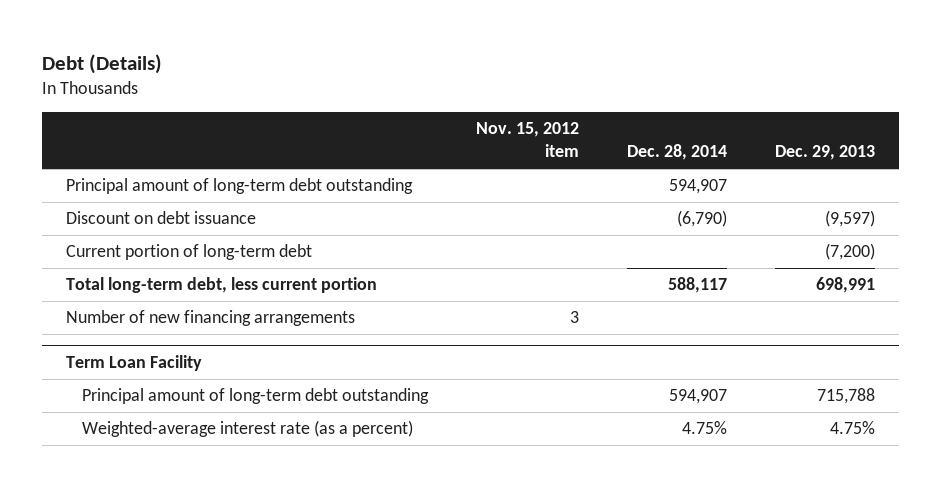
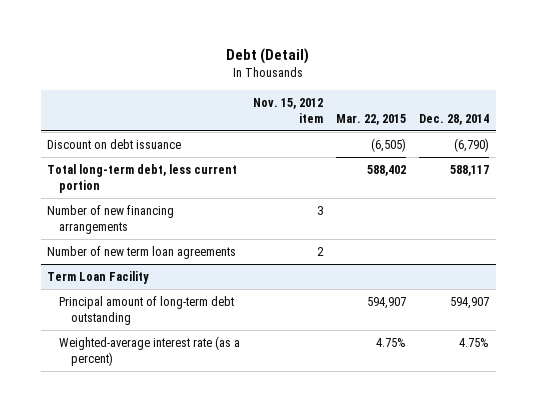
[42,53,163,74] Debt (Details) -> [226,48,310,65] Debt (Detail)
[775,145,876,161] Dec. 29, 2013 -> none
none -> [336,113,407,125] Mar. 22, 2015
[66,178,414,195] Principal amount of long-term debt outstanding -> none
[66,244,313,261] Current portion of long-term debt -> none
none -> [47,245,237,259] Number of new term loan agreements

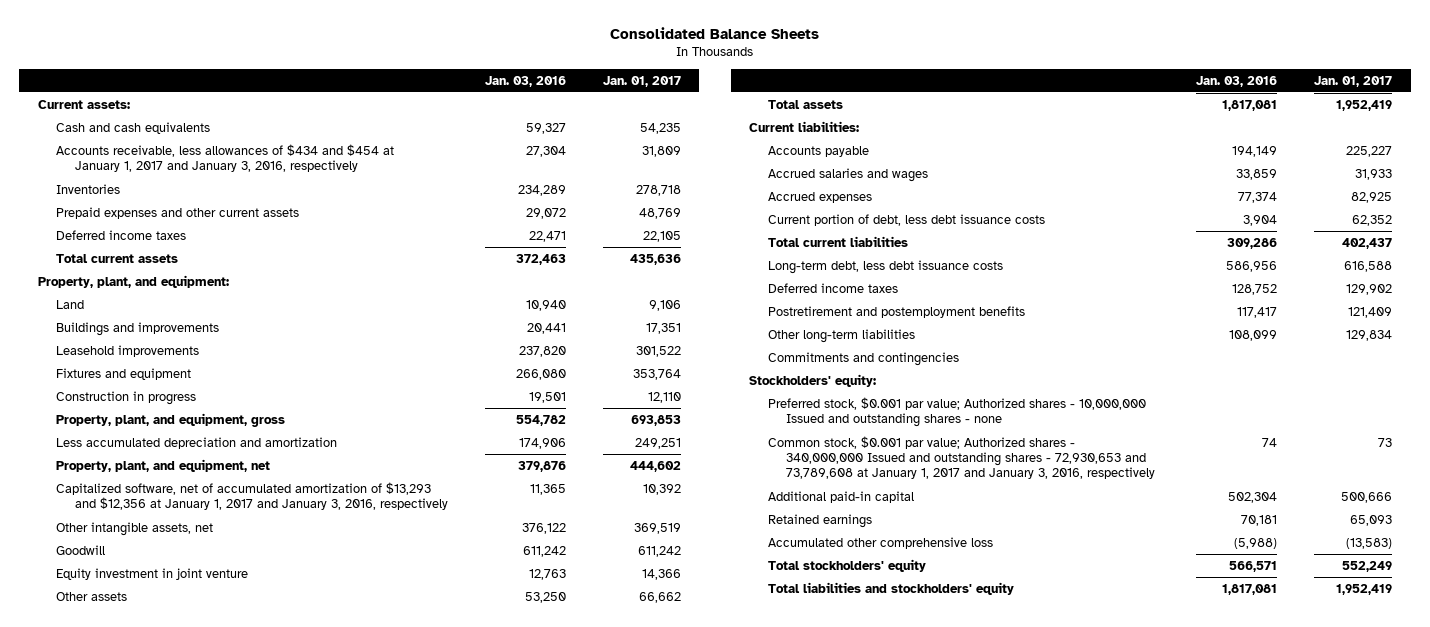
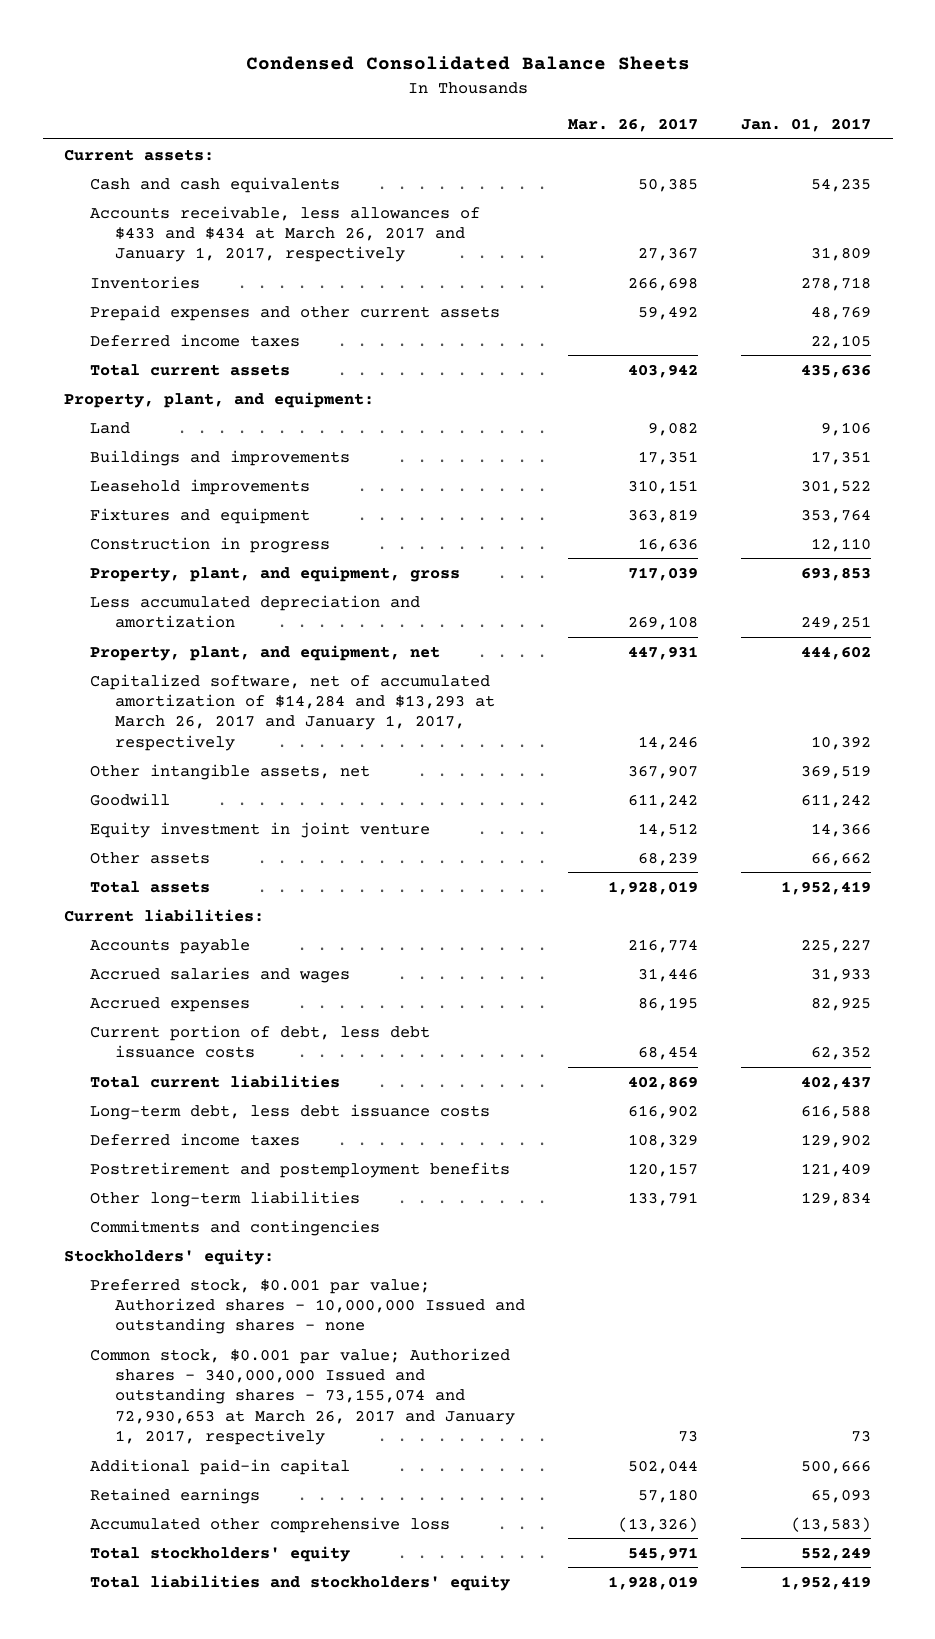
[609,26,819,39] Consolidated Balance Sheets -> [245,56,690,71] Condensed Consolidated Balance Sheets
[484,75,566,87] Jan. 03, 2016 -> none
none -> [568,118,699,133] Mar. 26, 2017
[56,144,395,173] Accounts receivable, less allowances of $434 and $454 at January 1, 2017 and January 3, 2016, respectively -> [89,205,480,263] Accounts receivable, less allowances of $433 and $434 at March 26, 2017 and January 1, 2017, respectively
[56,482,448,511] Capitalized software, net of accumulated amortization of $13,293 and $12,356 at January 1, 2017 and January 3, 2016, respectively -> [89,673,496,751] Capitalized software, net of accumulated amortization of $14,284 and $13,293 at March 26, 2017 and January 1, 2017, respectively
[767,436,1156,480] Common stock, $0.001 par value; Authorized shares - 340,000,000 Issued and outstanding shares - 72,930,653 and 73,789,608 at January 1, 2017 and January 3, 2016, respectively -> [89,1347,516,1446] Common stock, $0.001 par value; Authorized shares - 340,000,000 Issued and outstanding shares - 73,155,074 and 72,930,653 at March 26, 2017 and January 1, 2017, respectively

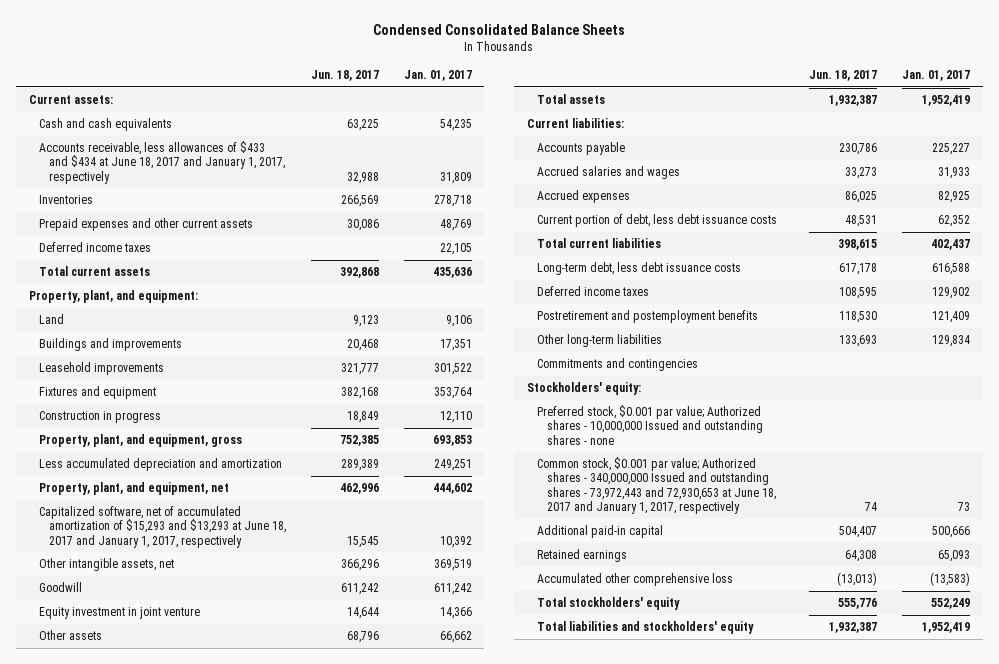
[568,118,699,133] Mar. 26, 2017 -> none
none -> [310,70,379,82] Jun. 18, 2017
[89,205,480,263] Accounts receivable, less allowances of $433 and $434 at March 26, 2017 and January 1, 2017, respectively -> [38,141,286,184] Accounts receivable, less allowances of $433 and $434 at June 18, 2017 and January 1, 2017, respectively
[89,673,496,751] Capitalized software, net of accumulated amortization of $14,284 and $13,293 at March 26, 2017 and January 1, 2017, respectively -> [38,506,287,548] Capitalized software, net of accumulated amortization of $15,293 and $13,293 at June 18, 2017 and January 1, 2017, respectively
[89,1347,516,1446] Common stock, $0.001 par value; Authorized shares - 340,000,000 Issued and outstanding shares - 73,155,074 and 72,930,653 at March 26, 2017 and January 1, 2017, respectively -> [537,457,777,515] Common stock, $0.001 par value; Authorized shares - 340,000,000 Issued and outstanding shares - 73,972,443 and 72,930,653 at June 18, 2017 and January 1, 2017, respectively

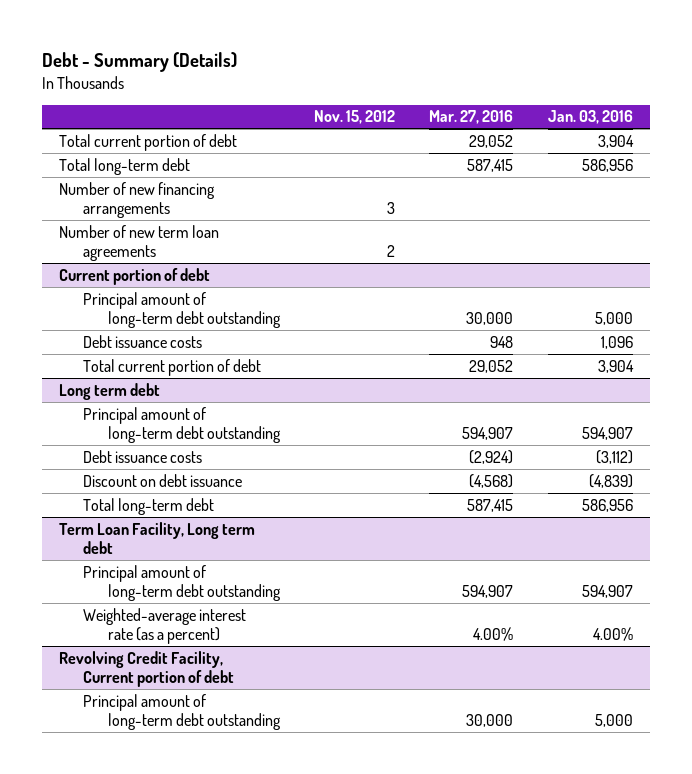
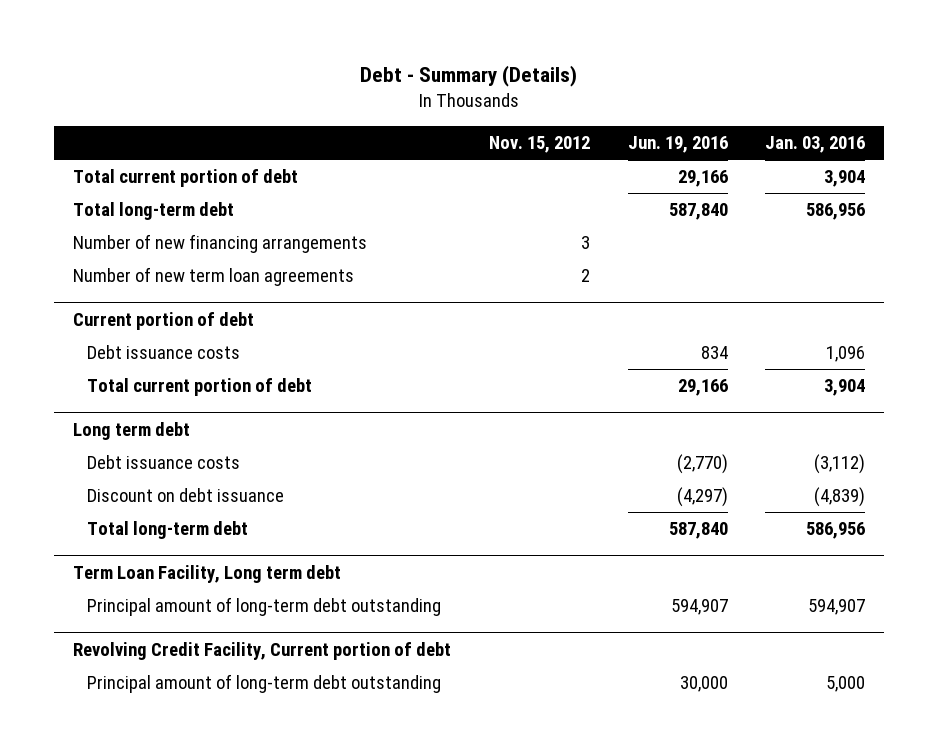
[429,110,514,125] Mar. 27, 2016 -> none
none -> [627,135,728,153] Jun. 19, 2016
[83,291,281,329] Principal amount of long-term debt outstanding -> none
[83,406,281,444] Principal amount of long-term debt outstanding -> none
[83,607,247,645] Weighted-average interest rate (as a percent) -> none

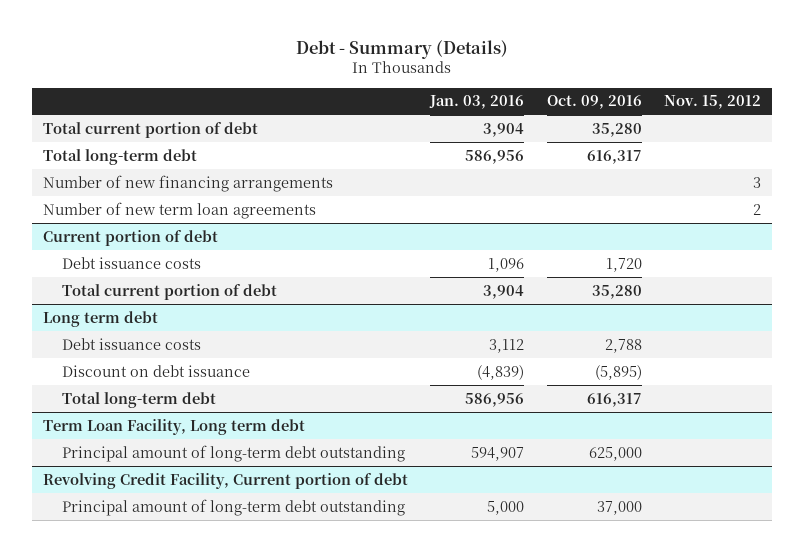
[627,135,728,153] Jun. 19, 2016 -> none
none -> [546,95,642,110] Oct. 09, 2016
[814,454,866,475] (3,112) -> [489,338,525,353] 3,112

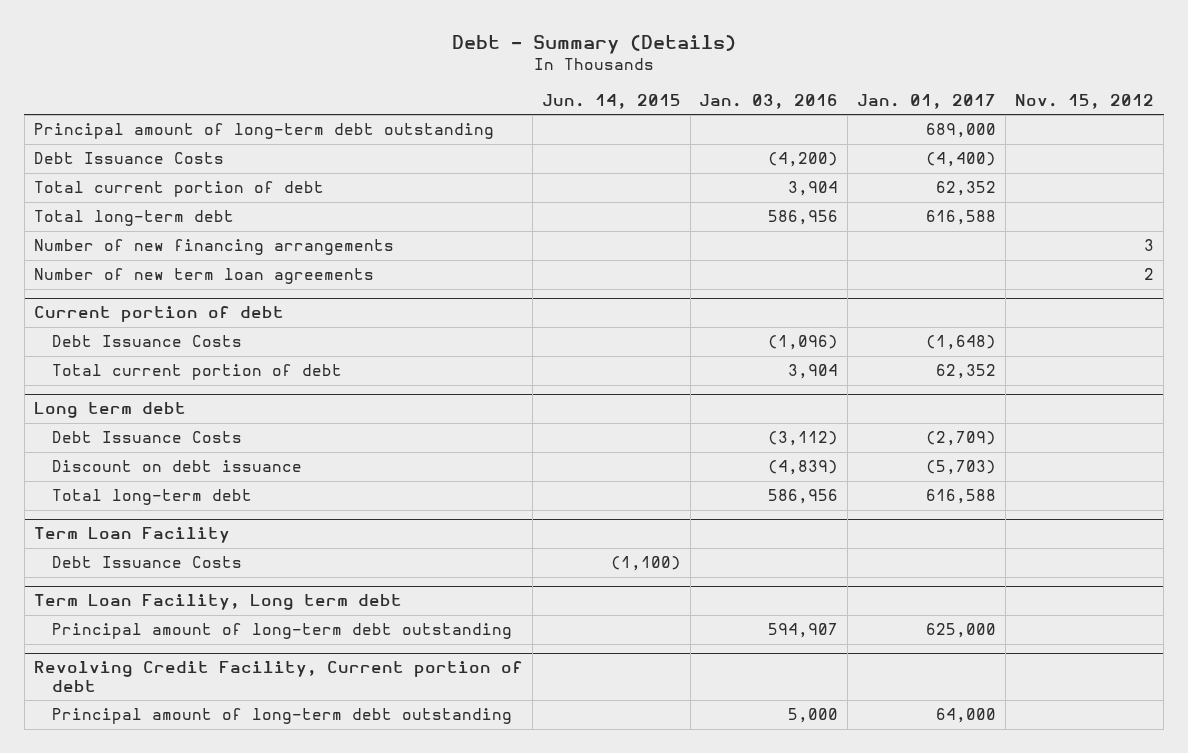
[546,95,642,110] Oct. 09, 2016 -> none
none -> [541,93,681,109] Jun. 14, 2015
none -> [857,93,997,109] Jan. 01, 2017
none -> [33,123,494,140] Principal amount of long-term debt outstanding
none -> [33,152,224,165] Debt Issuance Costs
[61,256,201,269] Debt issuance costs -> [51,335,242,348] Debt Issuance Costs
[488,257,525,272] 1,096 -> [768,335,839,351] (1,096)
[61,337,201,350] Debt issuance costs -> [51,431,242,444] Debt Issuance Costs
[489,338,525,353] 3,112 -> [768,431,839,447] (3,112)
none -> [33,527,230,544] Term Loan Facility
none -> [51,556,242,569] Debt Issuance Costs

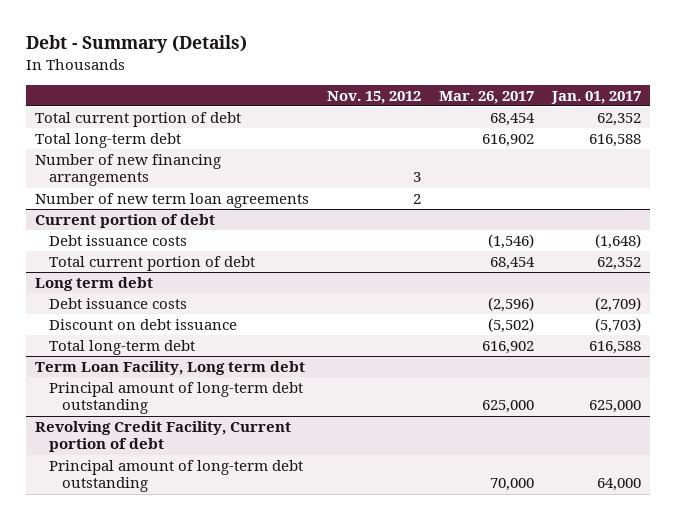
[541,93,681,109] Jun. 14, 2015 -> none
[699,93,839,109] Jan. 03, 2016 -> none
none -> [438,90,534,104] Mar. 26, 2017
[33,123,494,140] Principal amount of long-term debt outstanding -> none
[33,152,224,165] Debt Issuance Costs -> none
[51,335,242,348] Debt Issuance Costs -> [48,235,187,247] Debt issuance costs
[51,431,242,444] Debt Issuance Costs -> [48,298,187,310] Debt issuance costs
[33,527,230,544] Term Loan Facility -> none
[51,556,242,569] Debt Issuance Costs -> none

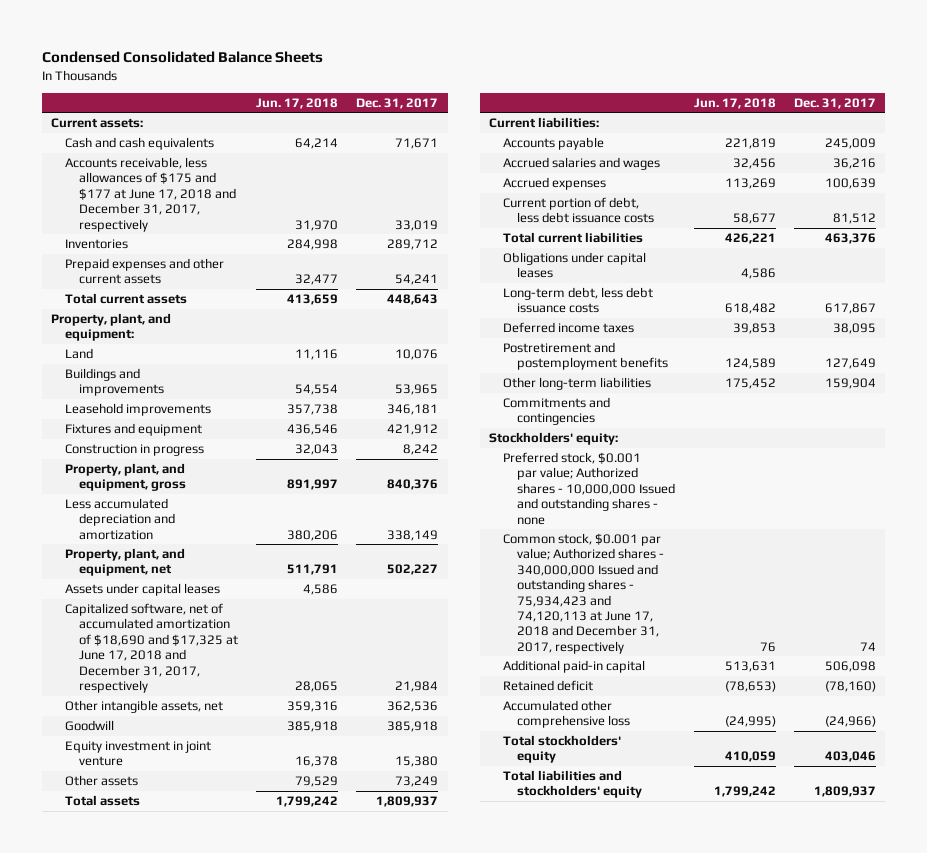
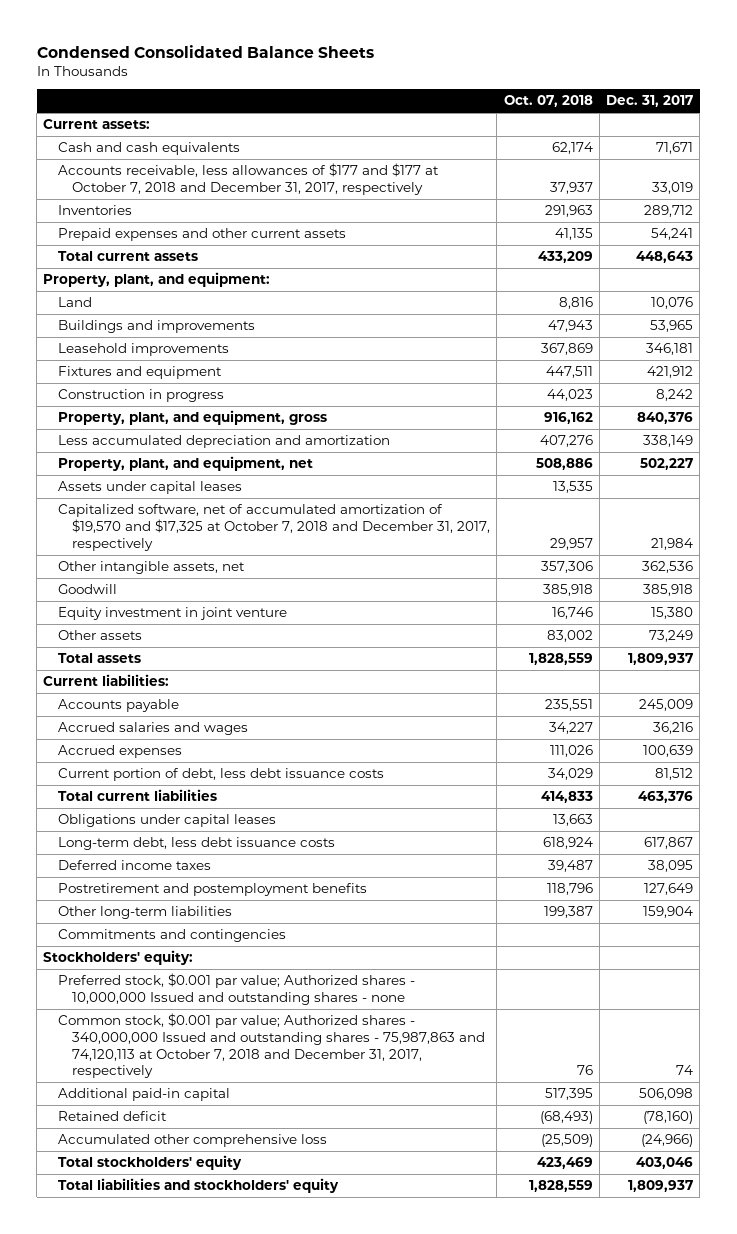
[256,97,339,109] Jun. 17, 2018 -> none
none -> [503,95,593,108] Oct. 07, 2018
[65,157,236,232] Accounts receivable, less allowances of $175 and $177 at June 17, 2018 and December 31, 2017, respectively -> [57,163,439,195] Accounts receivable, less allowances of $177 and $177 at October 7, 2018 and December 31, 2017, respectively
[65,603,238,693] Capitalized software, net of accumulated amortization of $18,690 and $17,325 at June 17, 2018 and December 31, 2017, respectively -> [57,504,491,551] Capitalized software, net of accumulated amortization of $19,570 and $17,325 at October 7, 2018 and December 31, 2017, respectively
[502,533,664,654] Common stock, $0.001 par value; Authorized shares - 340,000,000 Issued and outstanding shares - 75,934,423 and 74,120,113 at June 17, 2018 and December 31, 2017, respectively -> [57,1013,486,1079] Common stock, $0.001 par value; Authorized shares - 340,000,000 Issued and outstanding shares - 75,987,863 and 74,120,113 at October 7, 2018 and December 31, 2017, respectively

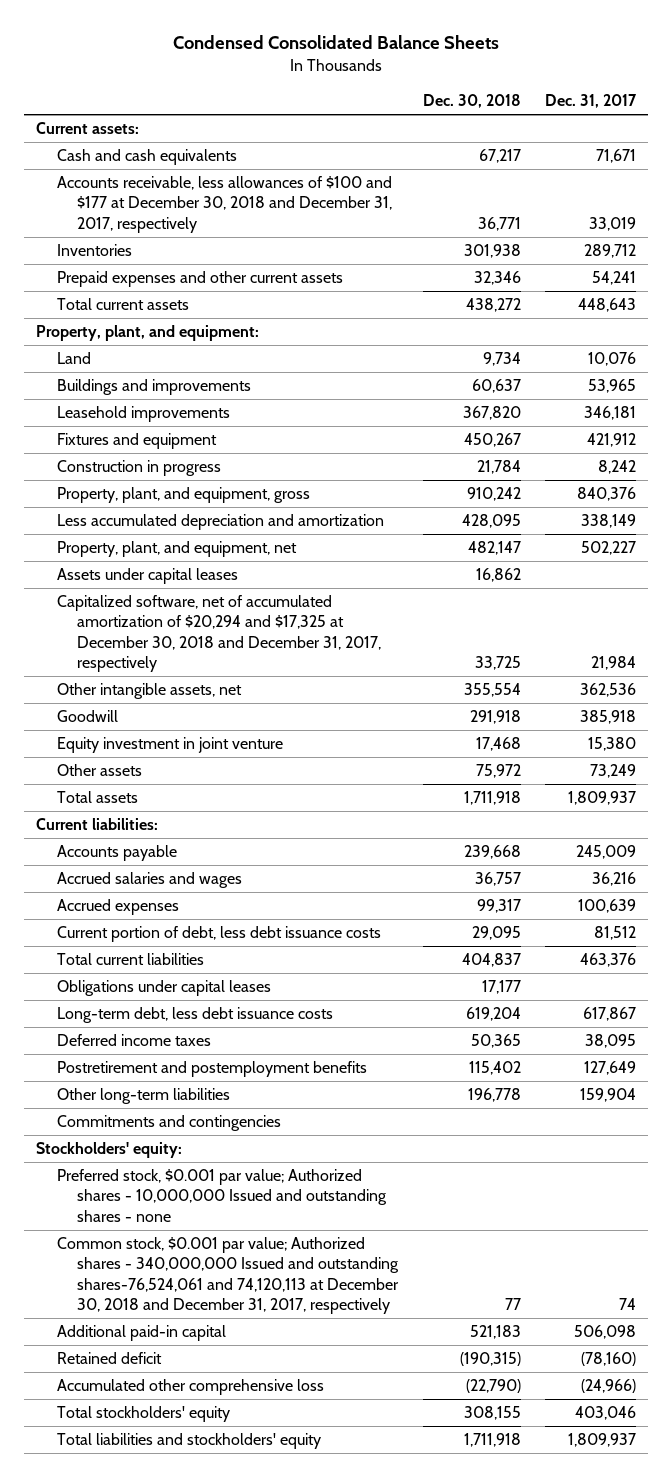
[503,95,593,108] Oct. 07, 2018 -> none
none -> [422,94,521,109] Dec. 30, 2018
[57,163,439,195] Accounts receivable, less allowances of $177 and $177 at October 7, 2018 and December 31, 2017, respectively -> [56,176,393,233] Accounts receivable, less allowances of $100 and $177 at December 30, 2018 and December 31, 2017, respectively
[57,504,491,551] Capitalized software, net of accumulated amortization of $19,570 and $17,325 at October 7, 2018 and December 31, 2017, respectively -> [56,595,382,673] Capitalized software, net of accumulated amortization of $20,294 and $17,325 at December 30, 2018 and December 31, 2017, respectively
[57,1013,486,1079] Common stock, $0.001 par value; Authorized shares - 340,000,000 Issued and outstanding shares - 75,987,863 and 74,120,113 at October 7, 2018 and December 31, 2017, respectively -> [56,1237,400,1315] Common stock, $0.001 par value; Authorized shares - 340,000,000 Issued and outstanding shares-76,524,061 and 74,120,113 at December 30, 2018 and December 31, 2017, respectively

